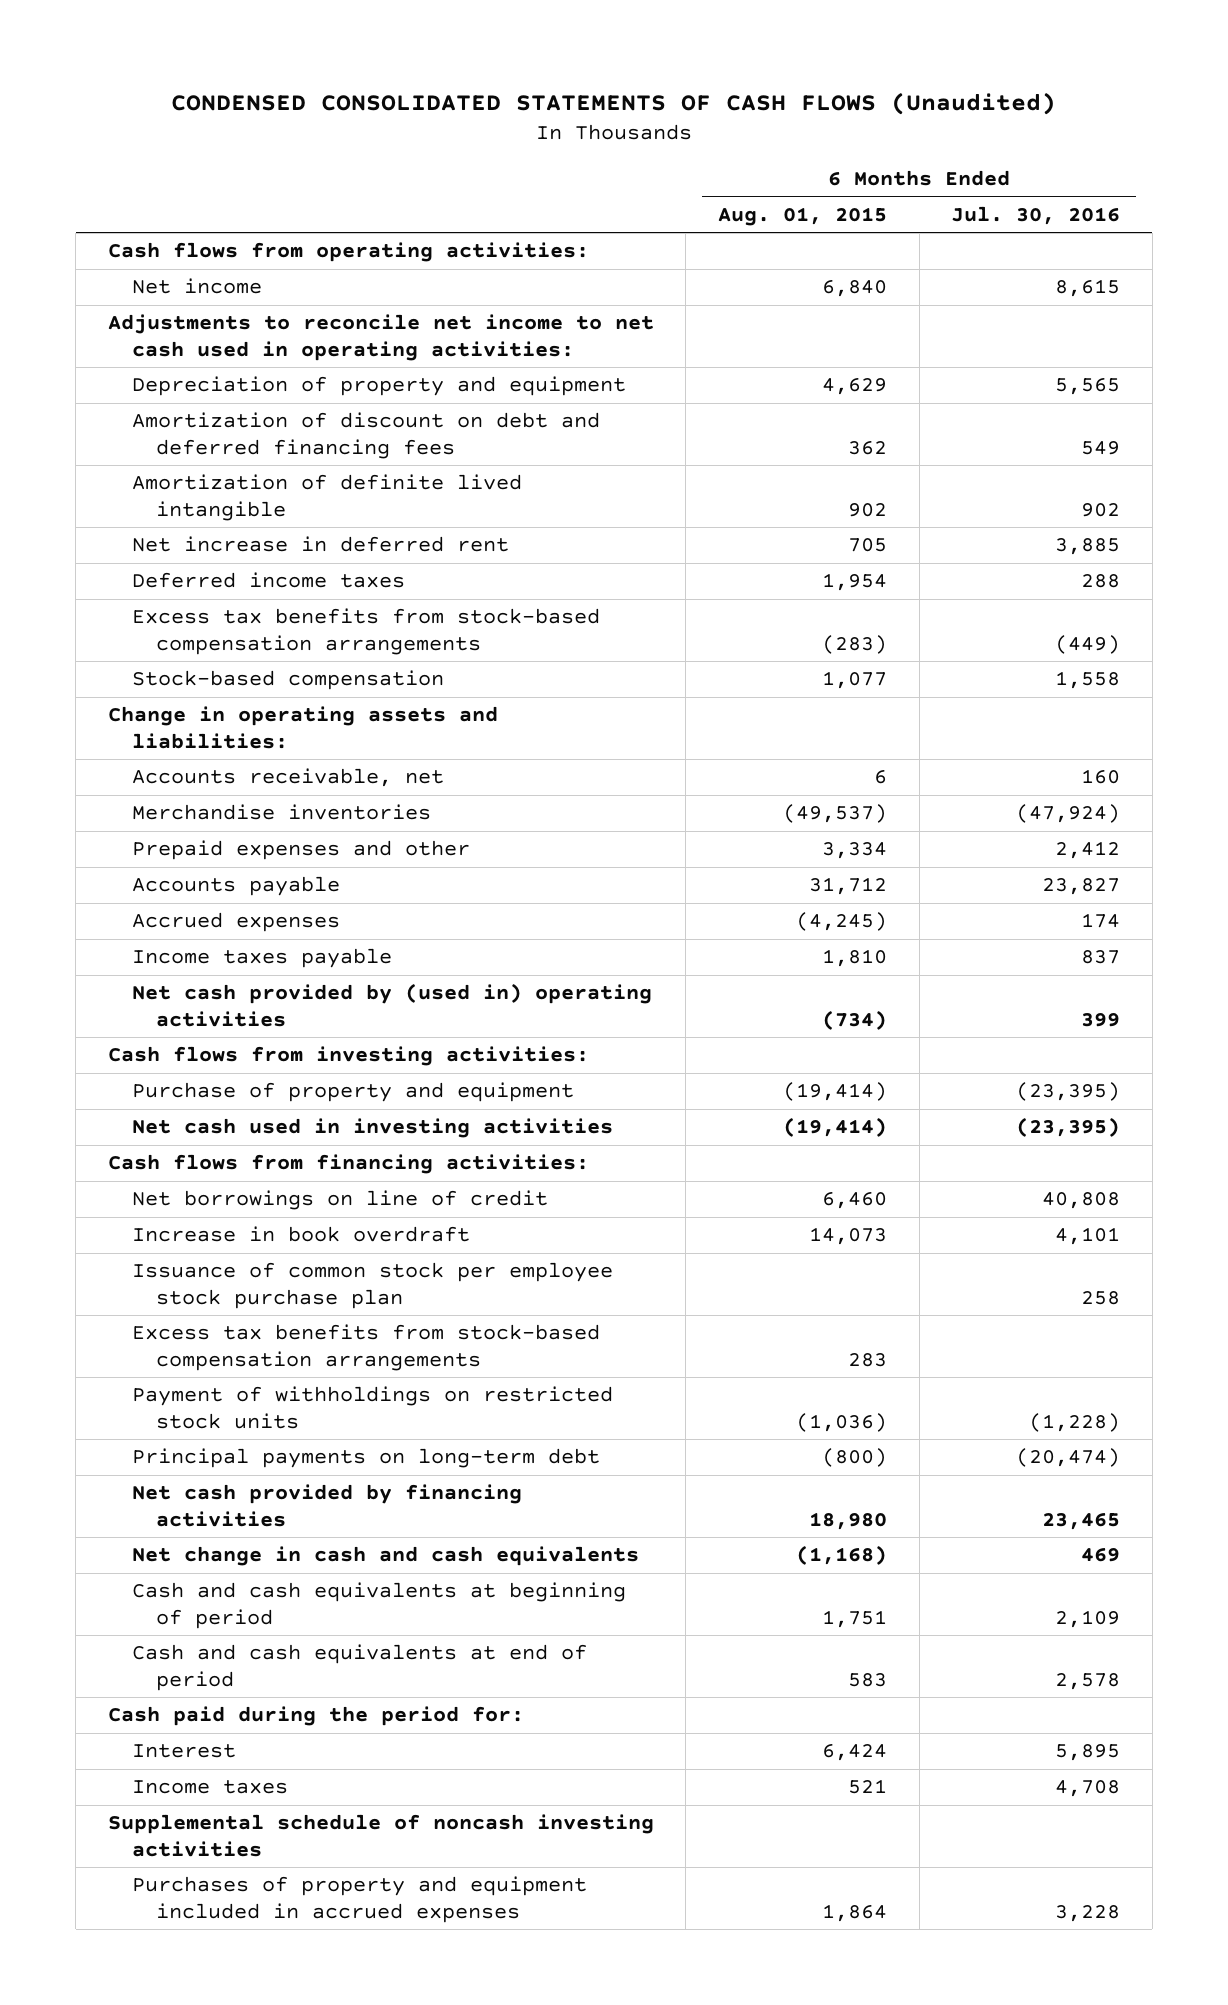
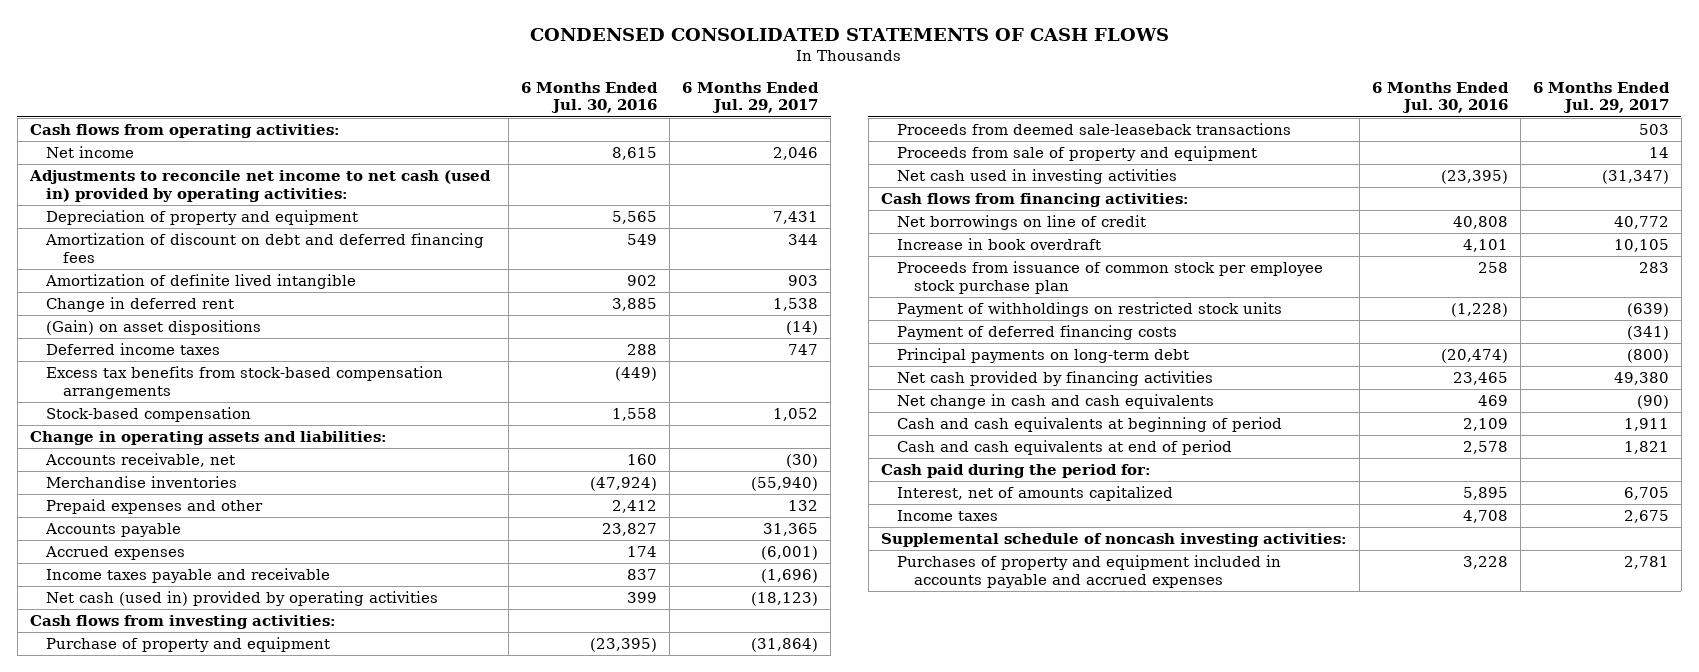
[171,91,1057,115] CONDENSED CONSOLIDATED STATEMENTS OF CASH FLOWS (Unaudited) -> [530,27,1170,41] CONDENSED CONSOLIDATED STATEMENTS OF CASH FLOWS
[718,206,888,226] Aug. 01, 2015 -> none
none -> [681,82,819,114] 6 Months Ended Jul. 29, 2017
[107,314,654,362] Adjustments to reconcile net income to net cash used in operating activities: -> [28,170,491,202] Adjustments to reconcile net income to net cash (used in) provided by operating activities:
[131,536,509,553] Net increase in deferred rent -> [46,297,235,313] Change in deferred rent
none -> [46,320,262,336] (Gain) on asset dispositions
[131,948,392,969] Income taxes payable -> [46,568,331,584] Income taxes payable and receivable
[131,983,652,1028] Net cash provided by (used in) operating activities -> [46,591,439,607] Net cash (used in) provided by operating activities
none -> [897,123,1292,136] Proceeds from deemed sale-leaseback transactions
none -> [897,146,1258,162] Proceeds from sale of property and equipment
[131,1324,600,1372] Excess tax benefits from stock-based compensation arrangements -> none
[131,1262,613,1310] Issuance of common stock per employee stock purchase plan -> [897,261,1324,294] Proceeds from issuance of common stock per employee stock purchase plan
none -> [897,325,1178,341] Payment of deferred financing costs
[131,1744,236,1759] Interest -> [897,486,1174,502] Interest, net of amounts capitalized
[107,1814,654,1858] Supplemental schedule of noncash investing activities -> [880,533,1347,548] Supplemental schedule of noncash investing activities:
[131,1876,587,1924] Purchases of property and equipment included in accrued expenses -> [897,555,1282,588] Purchases of property and equipment included in accounts payable and accrued expenses

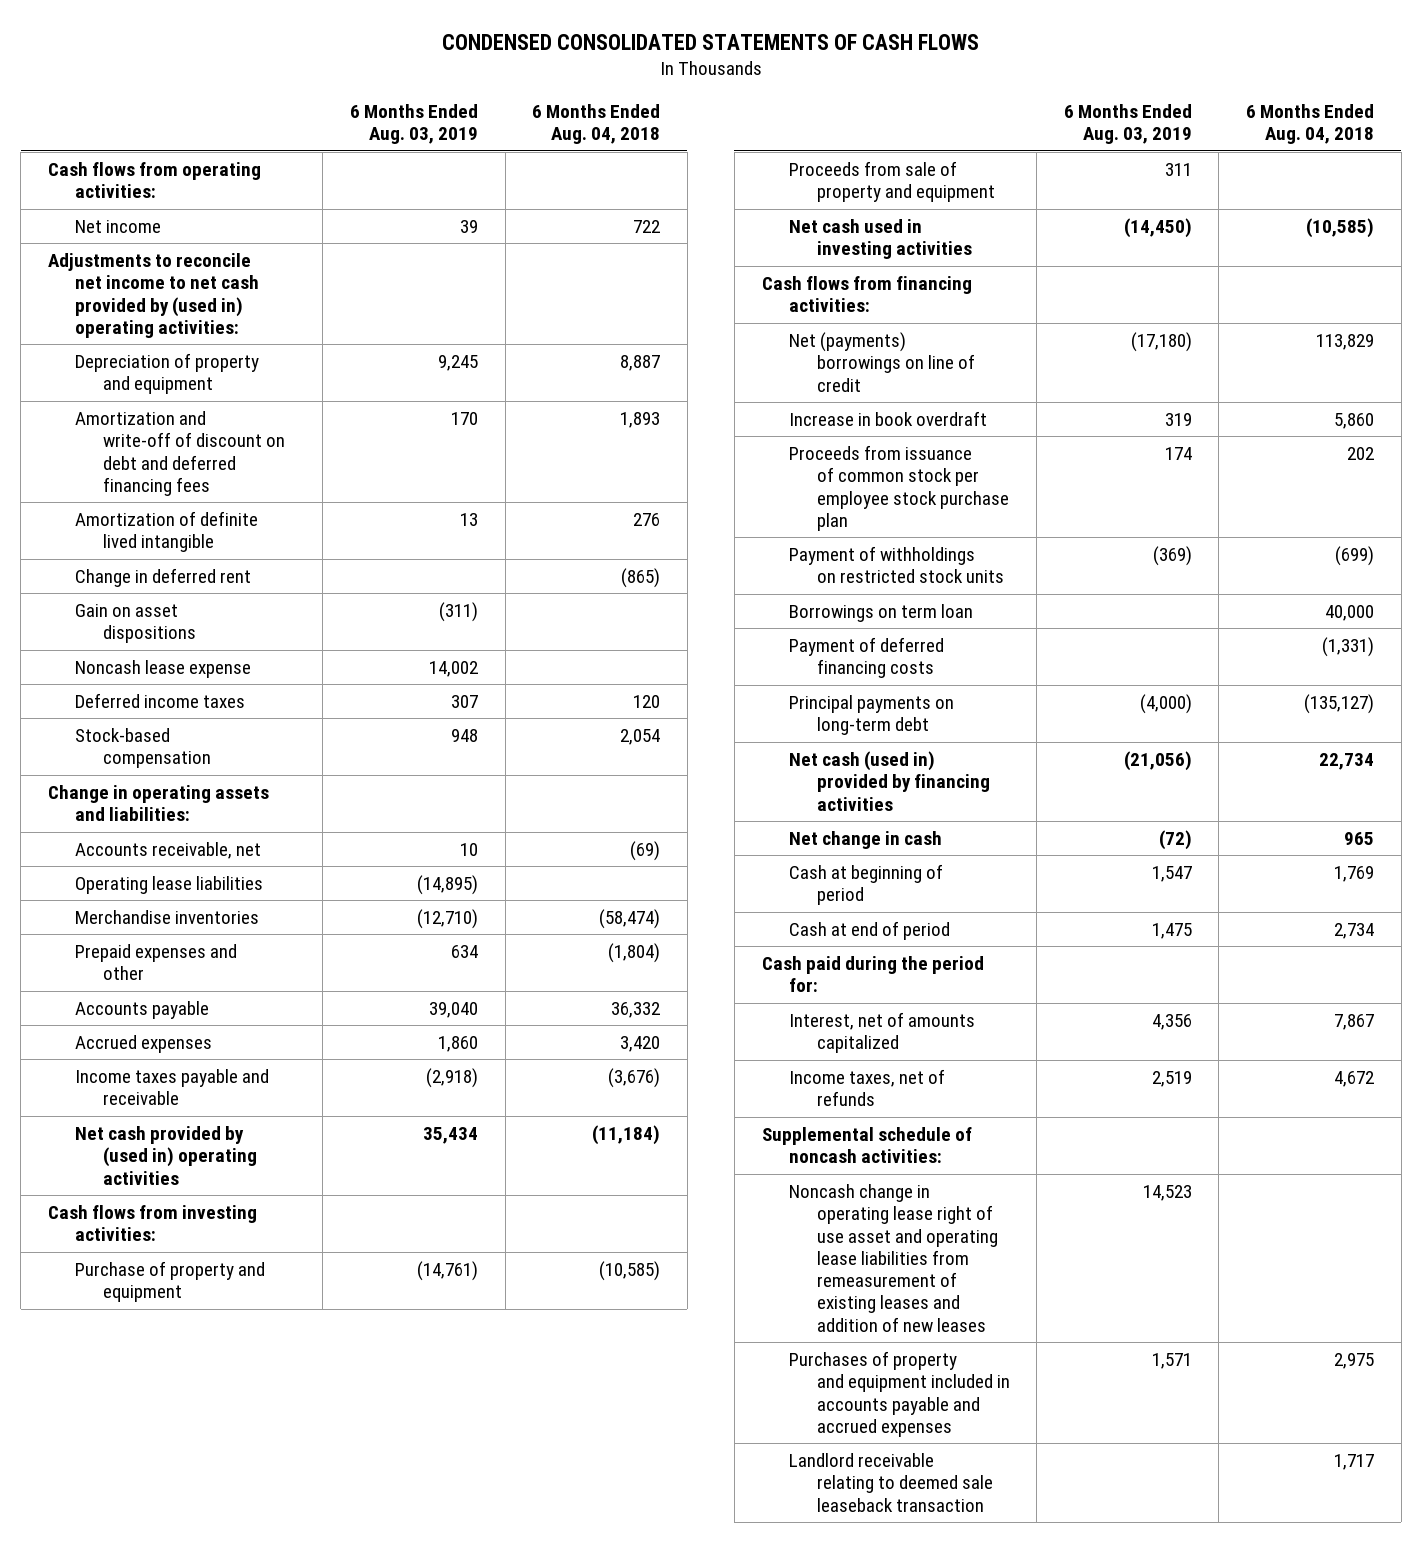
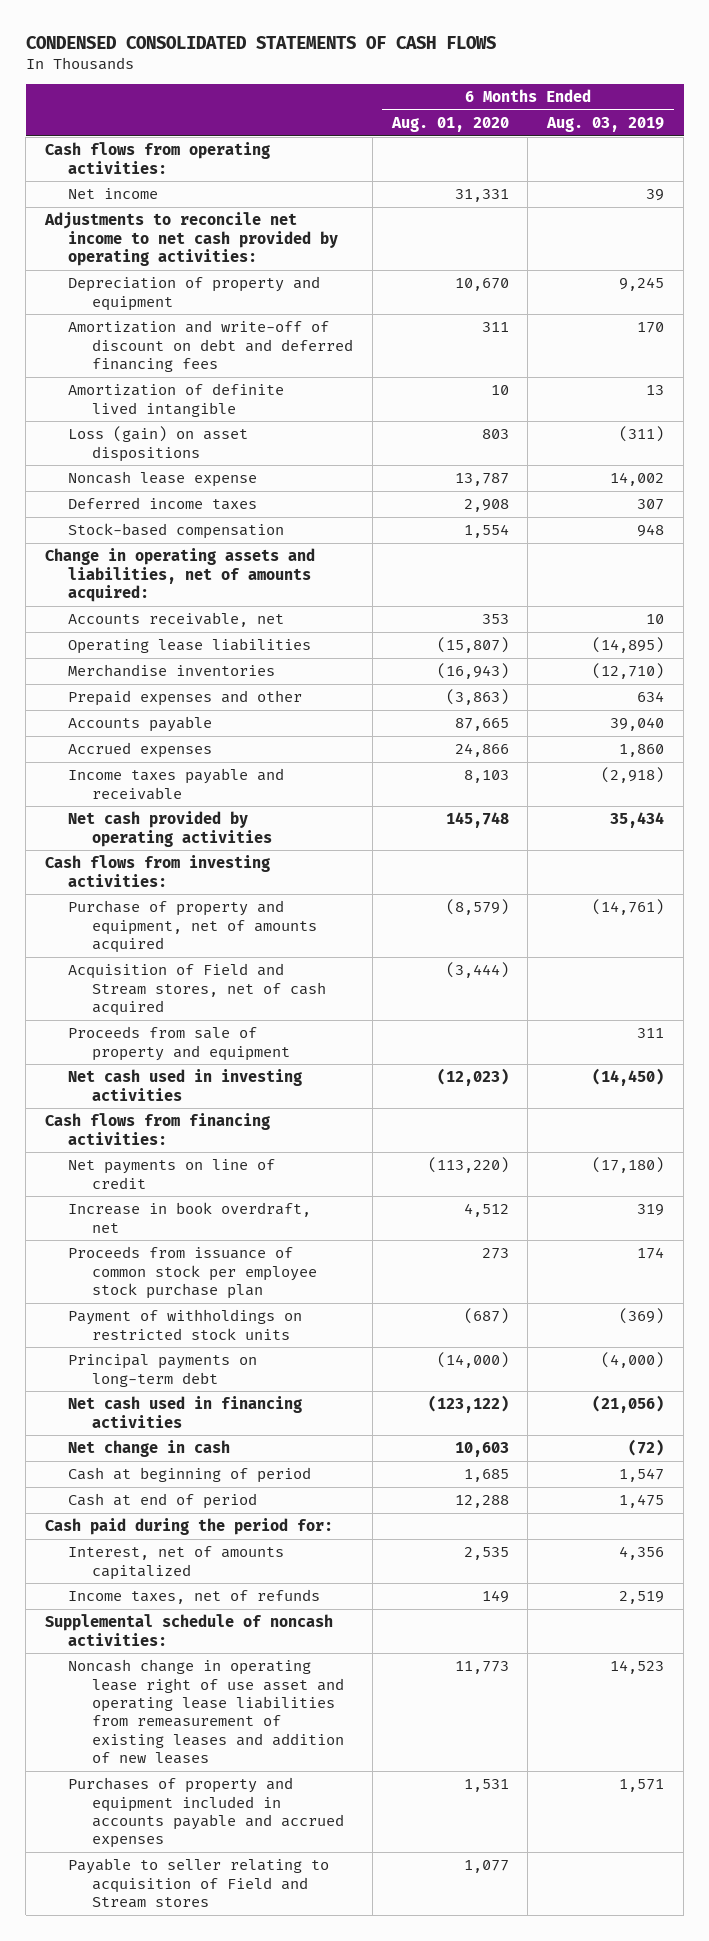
[532,104,661,145] 6 Months Ended Aug. 04, 2018 -> none
none -> [390,116,509,132] Aug. 01, 2020
[47,252,260,338] Adjustments to reconcile net income to net cash provided by (used in) operating activities: -> [43,212,339,266] Adjustments to reconcile net income to net cash provided by operating activities:
[75,567,252,587] Change in deferred rent -> none
[75,603,196,644] Gain on asset dispositions -> [68,426,249,462] Loss (gain) on asset dispositions
[47,784,269,822] Change in operating assets and liabilities: -> [44,548,315,602] Change in operating assets and liabilities, net of amounts acquired:
[75,1125,257,1185] Net cash provided by (used in) operating activities -> [68,811,272,847] Net cash provided by operating activities
[75,1260,266,1303] Purchase of property and equipment -> [68,900,317,953] Purchase of property and equipment, net of amounts acquired
none -> [68,963,326,1016] Acquisition of Field and Stream stores, net of cash acquired
[789,331,975,392] Net (payments) borrowings on line of credit -> [68,1159,276,1189] Net payments on line of credit
[789,410,988,426] Increase in book overdraft -> [68,1202,312,1233] Increase in book overdraft, net
[789,603,974,622] Borrowings on term loan -> none
[789,636,945,679] Payment of deferred financing costs -> none
[789,750,990,811] Net cash (used in) provided by financing activities -> [68,1396,303,1428] Net cash used in financing activities
[789,1452,993,1512] Landlord receivable relating to deemed sale leaseback transaction -> none
none -> [68,1858,330,1908] Payable to seller relating to acquisition of Field and Stream stores

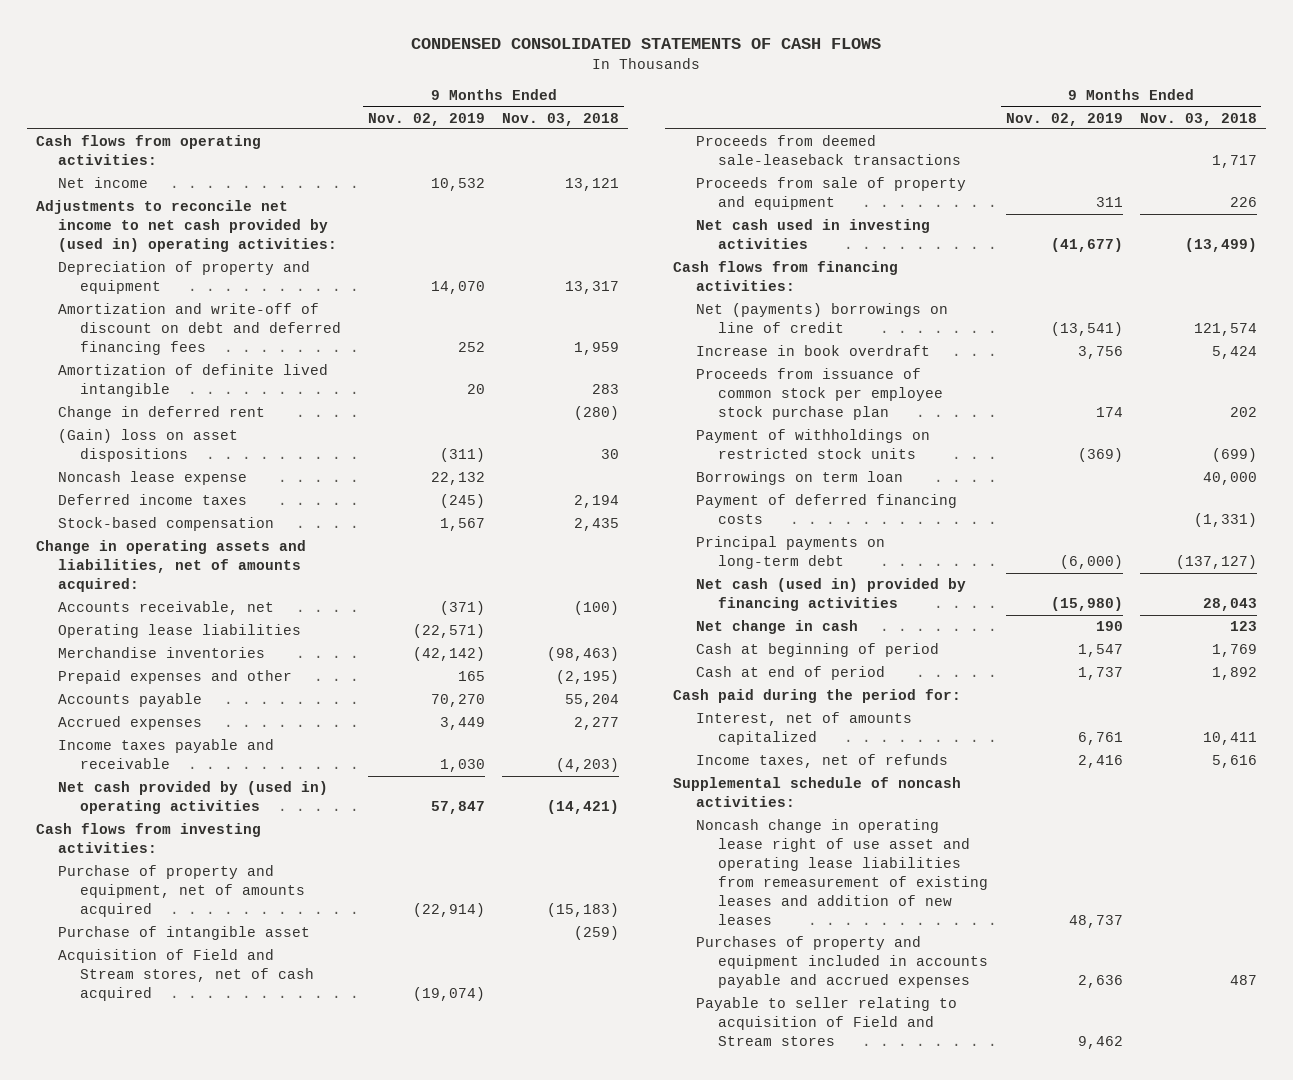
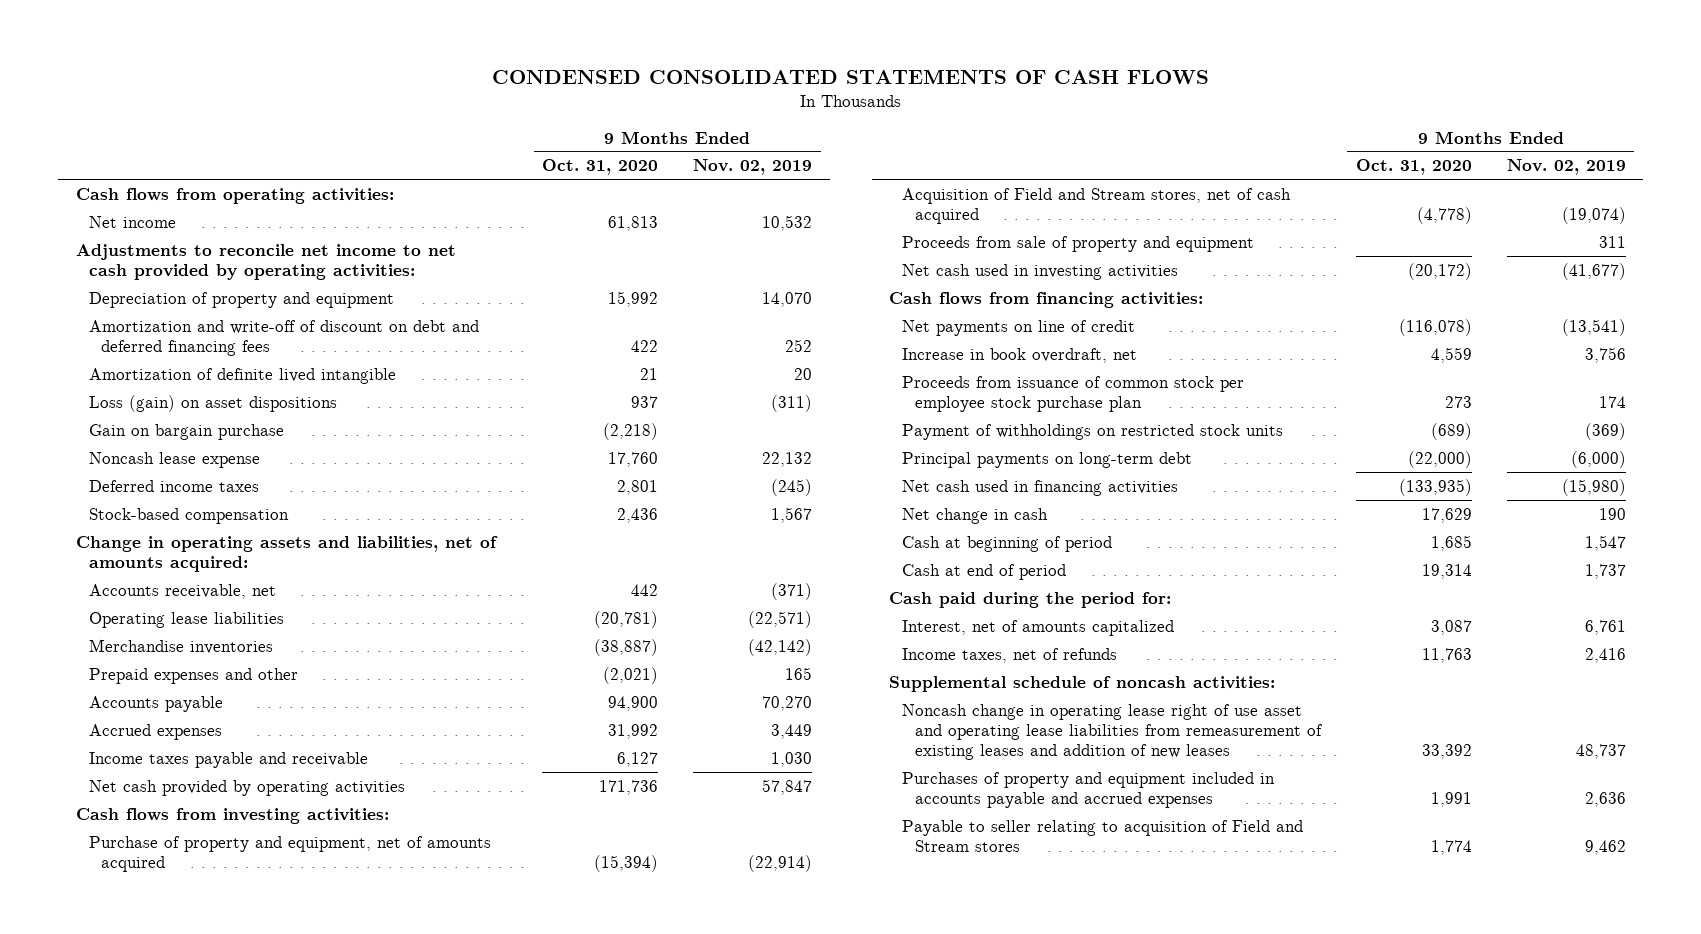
[502,112,620,126] Nov. 03, 2018 -> none
none -> [542,159,659,176] Oct. 31, 2020
[35,200,337,253] Adjustments to reconcile net income to net cash provided by (used in) operating activities: -> [75,243,456,280] Adjustments to reconcile net income to net cash provided by operating activities:
[57,406,265,421] Change in deferred rent -> none
[57,429,238,463] (Gain) loss on asset dispositions -> [88,394,337,412] Loss (gain) on asset dispositions
none -> [88,423,284,440] Gain on bargain purchase
[57,781,328,815] Net cash provided by (used in) operating activities -> [88,779,405,796] Net cash provided by operating activities
[57,926,310,941] Purchase of intangible asset -> none
[695,135,962,166] Proceeds from deemed sale-leaseback transactions -> none
[695,303,948,334] Net (payments) borrowings on line of credit -> [901,319,1135,336] Net payments on line of credit
[695,345,930,357] Increase in book overdraft -> [901,347,1137,363] Increase in book overdraft, net
[695,471,903,486] Borrowings on term loan -> none
[695,494,957,525] Payment of deferred financing costs -> none
[695,578,966,612] Net cash (used in) provided by financing activities -> [901,479,1178,496] Net cash used in financing activities

